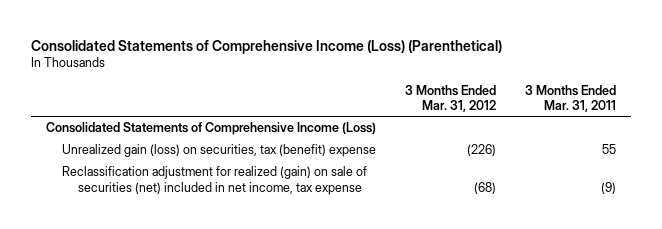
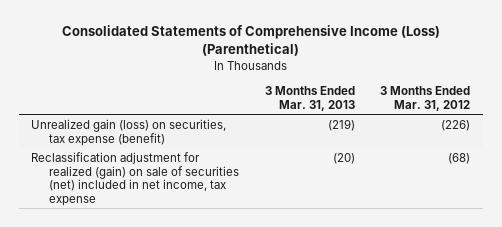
[525,84,617,112] 3 Months Ended Mar. 31, 2011 -> none
none -> [264,86,355,111] 3 Months Ended Mar. 31, 2013
[45,122,376,136] Consolidated Statements of Comprehensive Income (Loss) -> none
[62,144,377,158] Unrealized gain (loss) on securities, tax (benefit) expense -> [31,119,227,146] Unrealized gain (loss) on securities, tax expense (benefit)

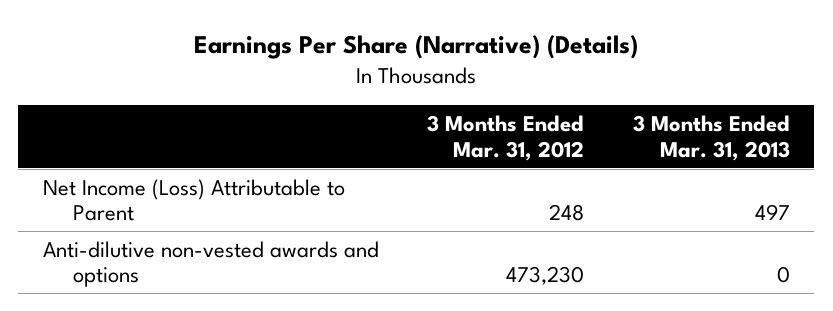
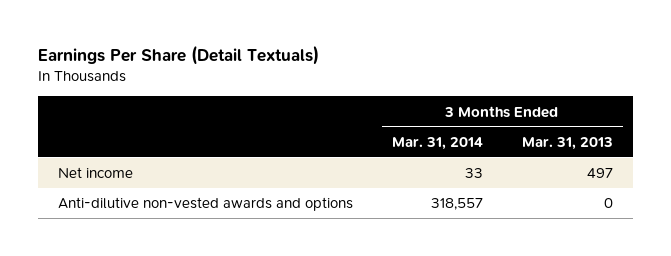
[194,34,639,59] Earnings Per Share (Narrative) (Details) -> [38,45,320,66] Earnings Per Share (Detail Textuals)
[427,115,585,161] 3 Months Ended Mar. 31, 2012 -> none
none -> [391,136,483,150] Mar. 31, 2014
[42,178,345,222] Net Income (Loss) Attributable to Parent -> [57,167,133,179] Net income

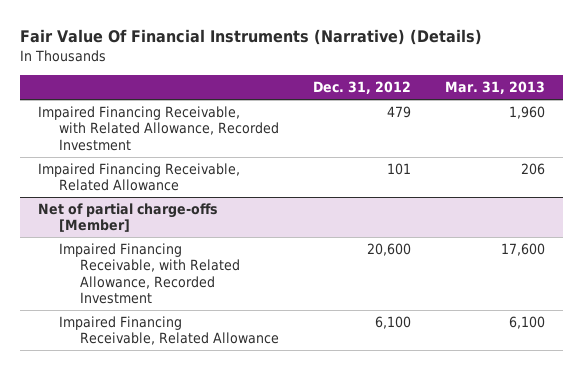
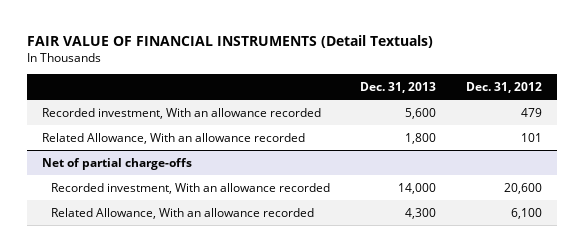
[20,29,483,46] Fair Value Of Financial Instruments (Narrative) (Details) -> [26,34,433,48] FAIR VALUE OF FINANCIAL INSTRUMENTS (Detail Textuals)
[445,81,546,95] Mar. 31, 2013 -> none
none -> [359,82,436,94] Dec. 31, 2013
[37,105,279,151] Impaired Financing Receivable, with Related Allowance, Recorded Investment -> [41,107,321,119] Recorded investment, With an allowance recorded
[37,162,240,192] Impaired Financing Receivable, Related Allowance -> [41,132,305,144] Related Allowance, With an allowance recorded
[37,202,218,233] Net of partial charge-offs [Member] -> [41,157,192,170] Net of partial charge-offs
[58,242,240,305] Impaired Financing Receivable, with Related Allowance, Recorded Investment -> [50,182,330,194] Recorded investment, With an allowance recorded
[58,315,279,346] Impaired Financing Receivable, Related Allowance -> [50,207,314,219] Related Allowance, With an allowance recorded

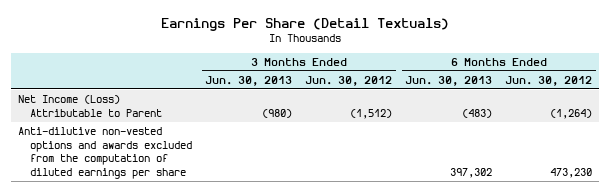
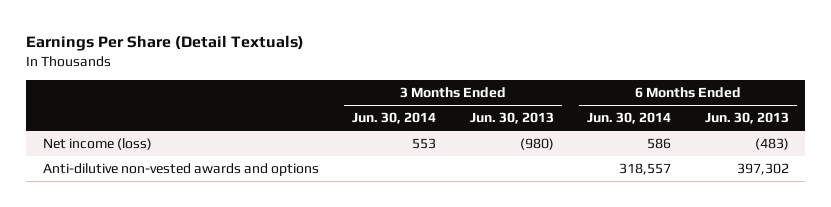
[305,75,393,86] Jun. 30, 2012 -> none
[505,75,593,86] Jun. 30, 2012 -> none
none -> [352,112,437,125] Jun. 30, 2014
none -> [587,112,672,125] Jun. 30, 2014
[17,94,163,117] Net Income (Loss) Attributable to Parent -> [42,138,152,151] Net income (loss)
[17,126,193,179] Anti-dilutive non-vested options and awards excluded from the computation of diluted earnings per share -> [42,163,319,177] Anti-dilutive non-vested awards and options

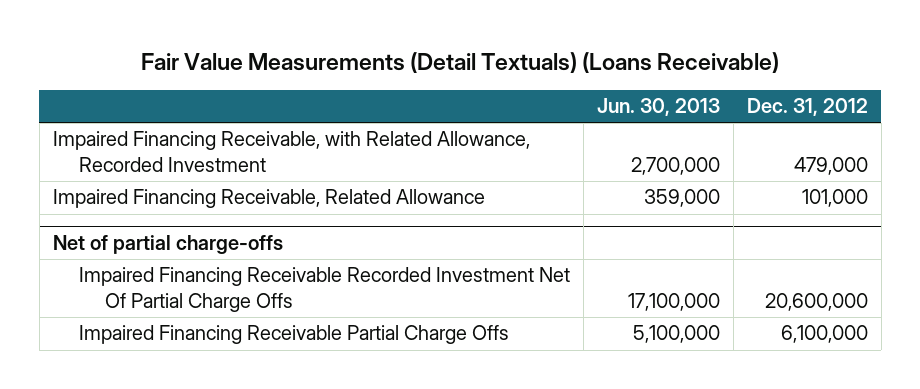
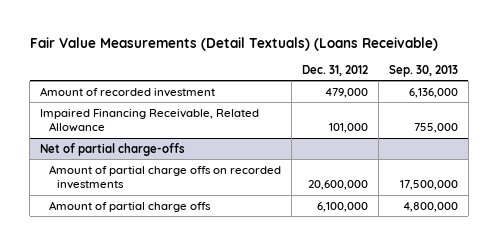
[596,98,720,117] Jun. 30, 2013 -> none
none -> [388,64,458,77] Sep. 30, 2013
[52,131,530,172] Impaired Financing Receivable, with Related Allowance, Recorded Investment -> [40,86,216,97] Amount of recorded investment
[78,267,570,312] Impaired Financing Receivable Recorded Investment Net Of Partial Charge Offs -> [48,164,281,190] Amount of partial charge offs on recorded investments
[78,325,509,345] Impaired Financing Receivable Partial Charge Offs -> [48,200,211,212] Amount of partial charge offs

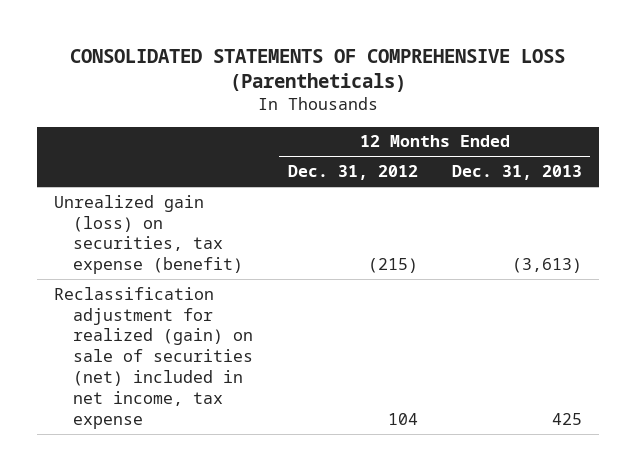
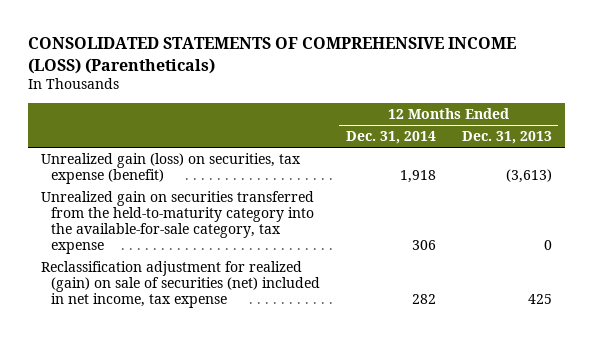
[70,48,566,93] CONSOLIDATED STATEMENTS OF COMPREHENSIVE LOSS (Parentheticals) -> [27,37,516,74] CONSOLIDATED STATEMENTS OF COMPREHENSIVE INCOME (LOSS) (Parentheticals)
[287,165,418,181] Dec. 31, 2012 -> none
none -> [345,131,436,145] Dec. 31, 2014
none -> [40,191,314,255] Unrealized gain on securities transferred from the held-to-maturity category into the available-for-sale category, tax expense

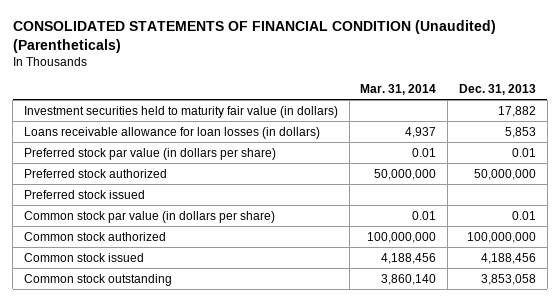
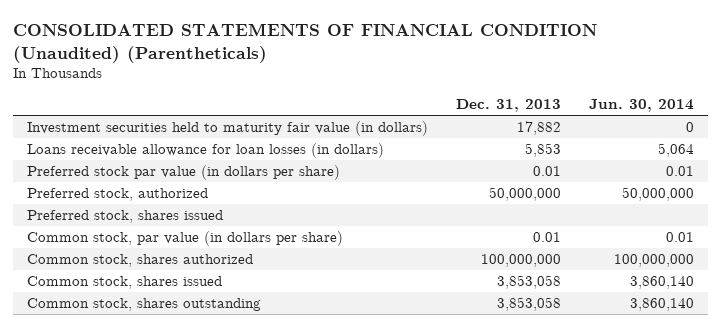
[360,83,437,95] Mar. 31, 2014 -> none
none -> [589,99,695,113] Jun. 30, 2014
[23,168,167,178] Preferred stock authorized -> [27,188,209,202] Preferred stock, authorized
[23,189,145,199] Preferred stock issued -> [27,210,224,224] Preferred stock, shares issued
[23,210,275,223] Common stock par value (in dollars per share) -> [27,231,344,247] Common stock, par value (in dollars per share)
[23,231,166,241] Common stock authorized -> [27,254,254,268] Common stock, shares authorized
[23,252,144,262] Common stock issued -> [27,276,223,290] Common stock, shares issued
[480,252,536,264] 4,188,456 -> [497,275,562,290] 3,853,058
[23,273,172,286] Common stock outstanding -> [27,298,262,312] Common stock, shares outstanding

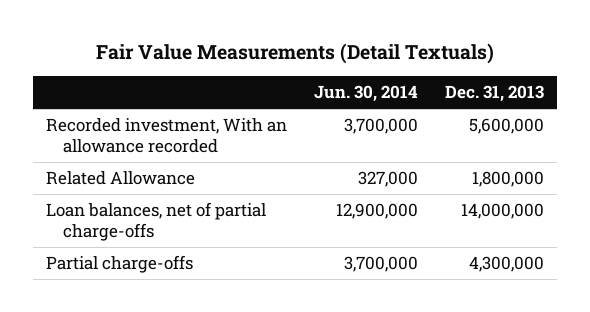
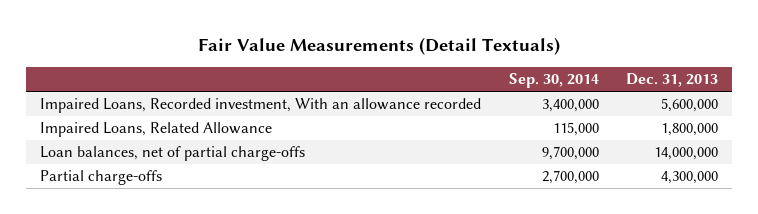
[313,85,418,103] Jun. 30, 2014 -> none
none -> [508,73,599,89] Sep. 30, 2014
[46,118,288,154] Recorded investment, With an allowance recorded -> [40,98,482,114] Impaired Loans, Recorded investment, With an allowance recorded
[46,171,196,186] Related Allowance -> [40,122,273,138] Impaired Loans, Related Allowance

